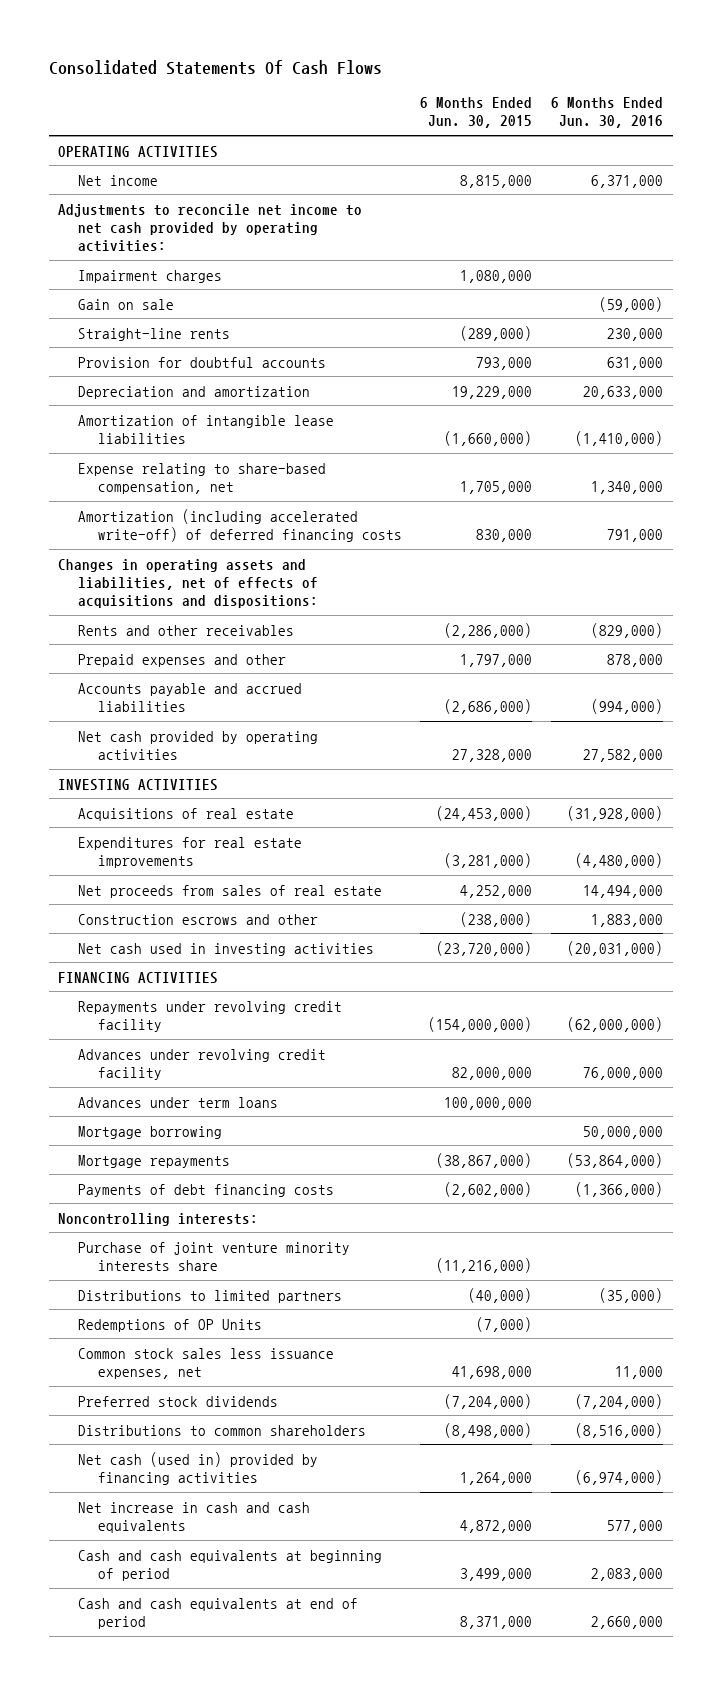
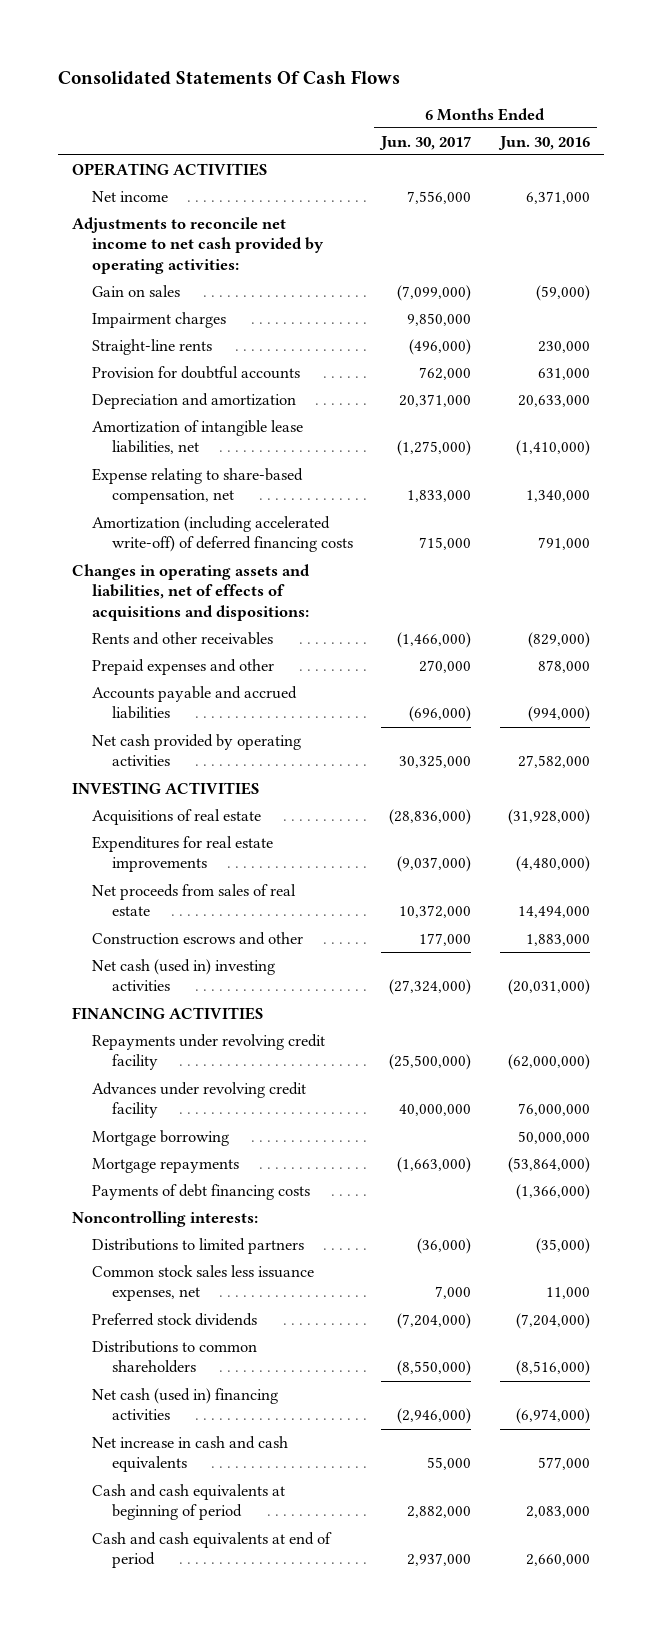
[420,97,533,129] 6 Months Ended Jun. 30, 2015 -> none
none -> [379,135,472,150] Jun. 30, 2017
none -> [91,285,180,298] Gain on sales
[78,298,175,310] Gain on sale -> none
[78,414,335,444] Amortization of intangible lease liabilities -> [91,420,303,455] Amortization of intangible lease liabilities, net
[78,942,375,956] Net cash used in investing activities -> [91,959,275,992] Net cash (used in) investing activities
[78,1096,279,1108] Advances under term loans -> none
[78,1241,351,1271] Purchase of joint venture minority interests share -> none
[78,1318,263,1332] Redemptions of OP Units -> none
[78,1451,319,1485] Net cash (used in) provided by financing activities -> [91,1388,278,1421] Net cash (used in) financing activities

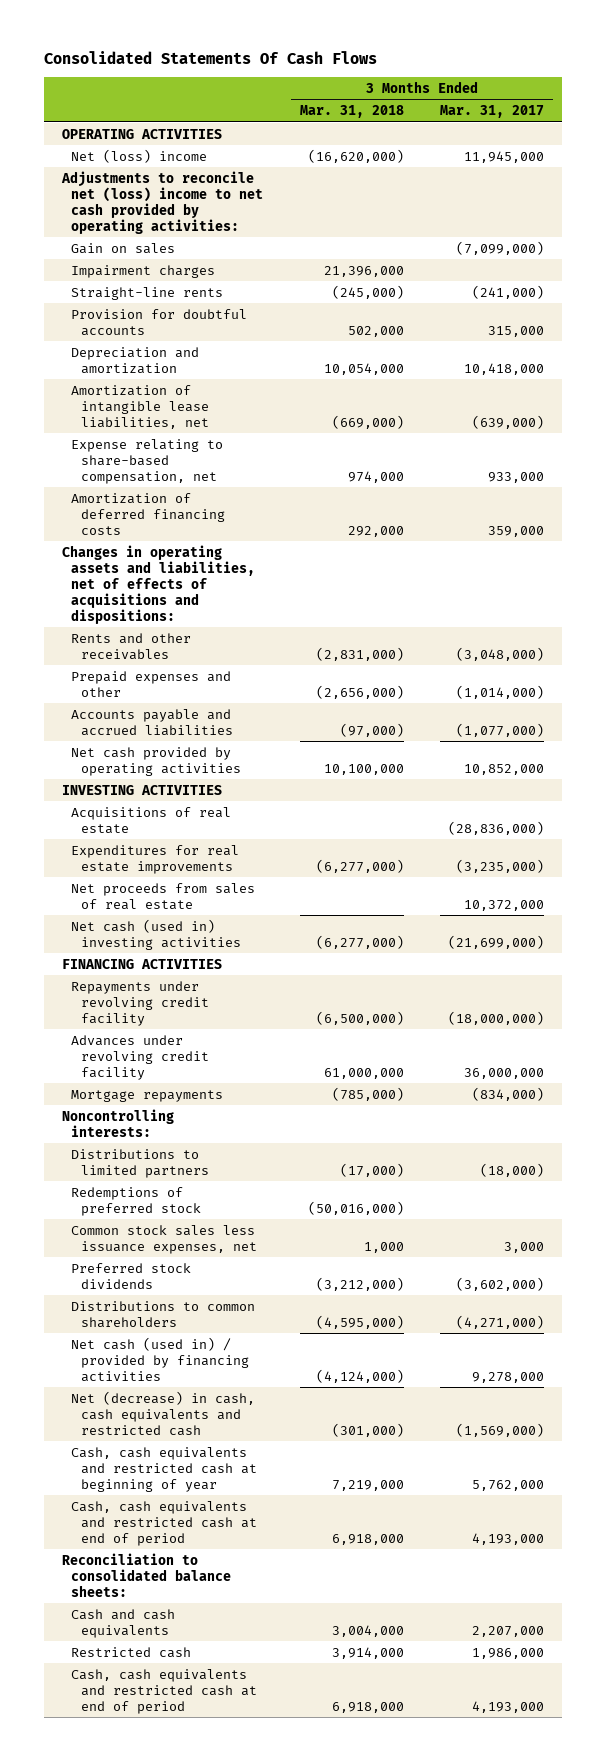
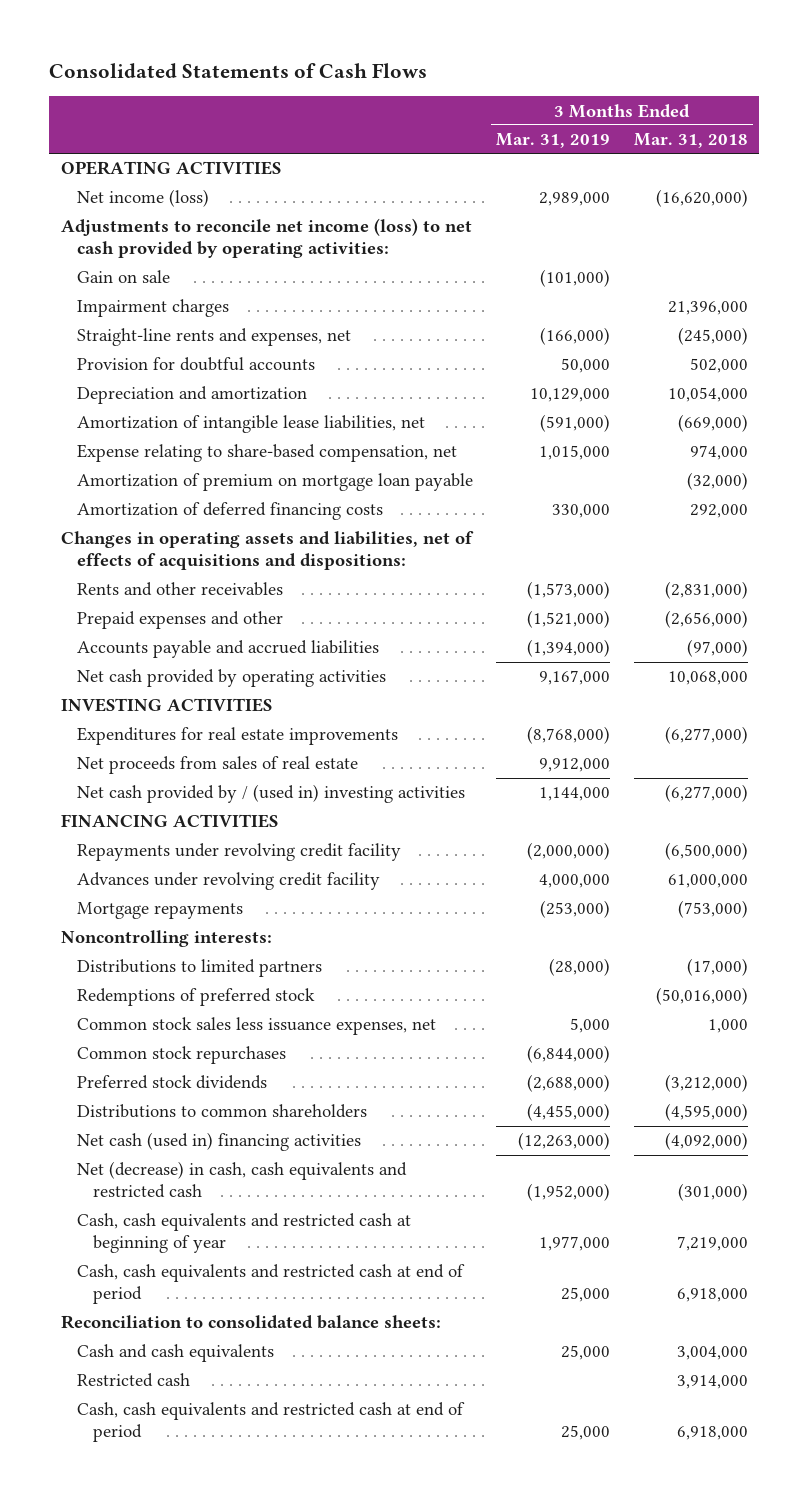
[43,51,377,65] Consolidated Statements Of Cash Flows -> [49,62,428,78] Consolidated Statements of Cash Flows
[440,105,545,119] Mar. 31, 2017 -> none
none -> [496,133,611,149] Mar. 31, 2019
[71,148,208,163] Net (loss) income -> [77,189,210,208] Net income (loss)
[61,170,264,234] Adjustments to reconcile net (loss) income to net cash provided by operating activities: -> [61,218,473,259] Adjustments to reconcile net income (loss) to net cash provided by operating activities:
[71,242,176,254] Gain on sales -> [77,270,171,284] Gain on sale
[71,286,224,300] Straight-line rents -> [77,328,352,347] Straight-line rents and expenses, net
none -> [77,473,474,492] Amortization of premium on mortgage loan payable
[323,763,404,775] 10,100,000 -> [667,671,748,686] 10,068,000
[71,806,232,834] Acquisitions of real estate -> none
[71,918,241,950] Net cash (used in) investing activities -> [77,784,466,804] Net cash provided by / (used in) investing activities
[331,1086,404,1101] (785,000) -> [677,900,748,919] (753,000)
none -> [77,1046,287,1065] Common stock repurchases
[71,1336,249,1382] Net cash (used in) / provided by financing activities -> [77,1132,362,1152] Net cash (used in) financing activities
[315,1368,404,1383] (4,124,000) -> [664,1132,748,1151] (4,092,000)

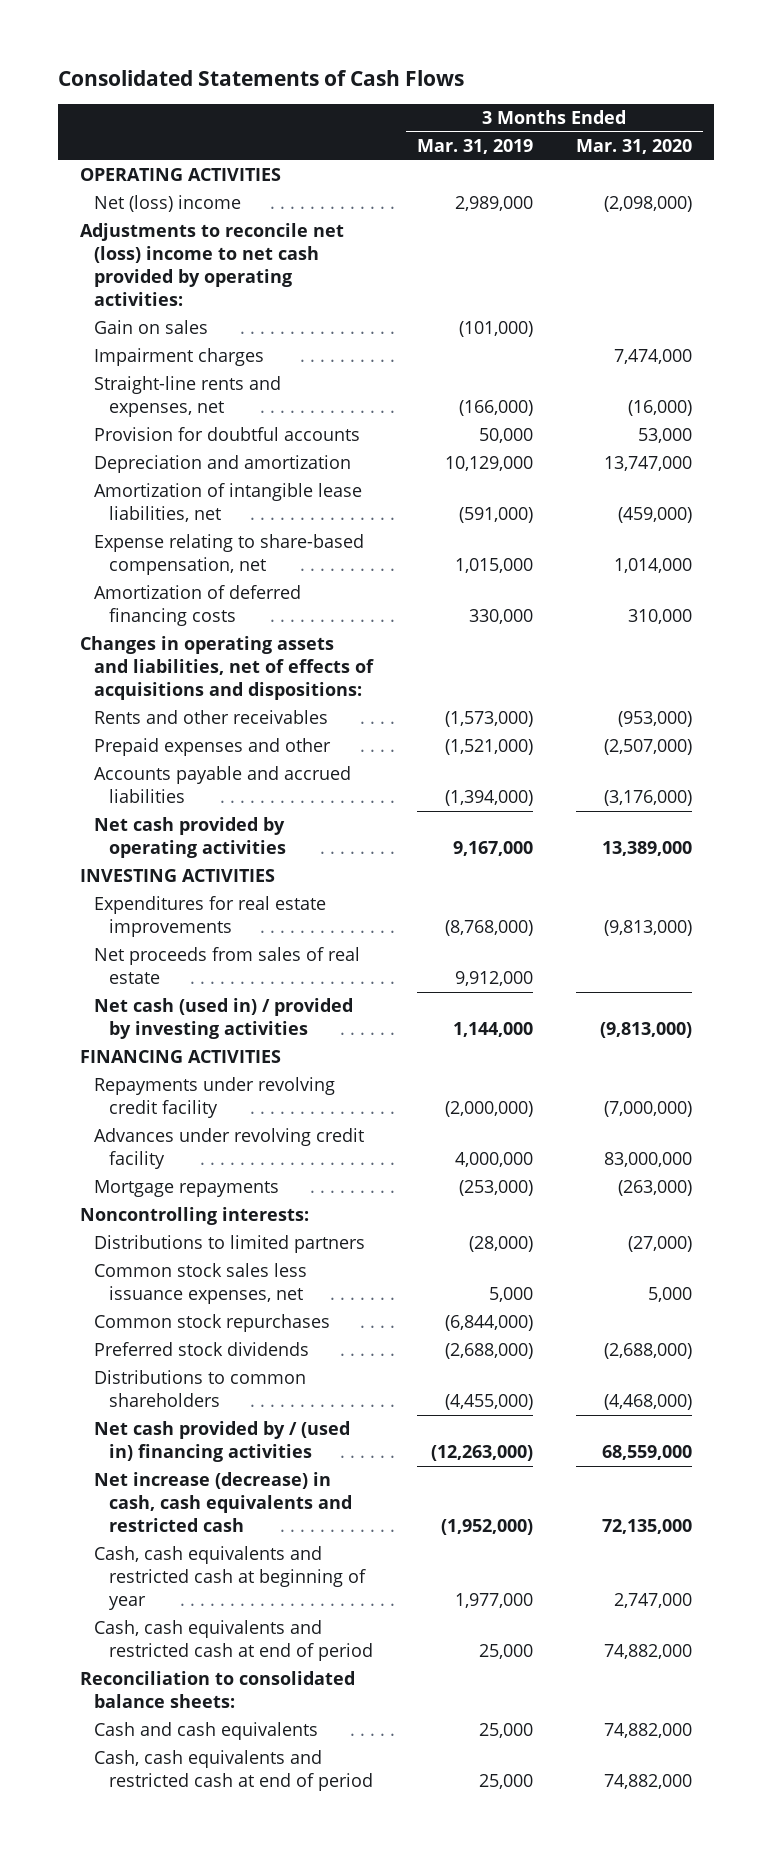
[633,133,748,149] Mar. 31, 2018 -> none
none -> [576,138,693,154] Mar. 31, 2020
[77,189,210,208] Net income (loss) -> [94,195,242,213] Net (loss) income
[61,218,473,259] Adjustments to reconcile net income (loss) to net cash provided by operating activities: -> [79,223,344,307] Adjustments to reconcile net (loss) income to net cash provided by operating activities:
[77,270,171,284] Gain on sale -> [94,320,209,335] Gain on sales
[77,473,474,492] Amortization of premium on mortgage loan payable -> none
[77,784,466,804] Net cash provided by / (used in) investing activities -> [94,998,354,1040] Net cash (used in) / provided by investing activities
[77,988,316,1007] Redemptions of preferred stock -> none
[77,1132,362,1152] Net cash (used in) financing activities -> [94,1421,351,1463] Net cash provided by / (used in) financing activities
[77,1161,408,1199] Net (decrease) in cash, cash equivalents and restricted cash -> [94,1472,353,1533] Net increase (decrease) in cash, cash equivalents and restricted cash
[77,1373,191,1388] Restricted cash -> none

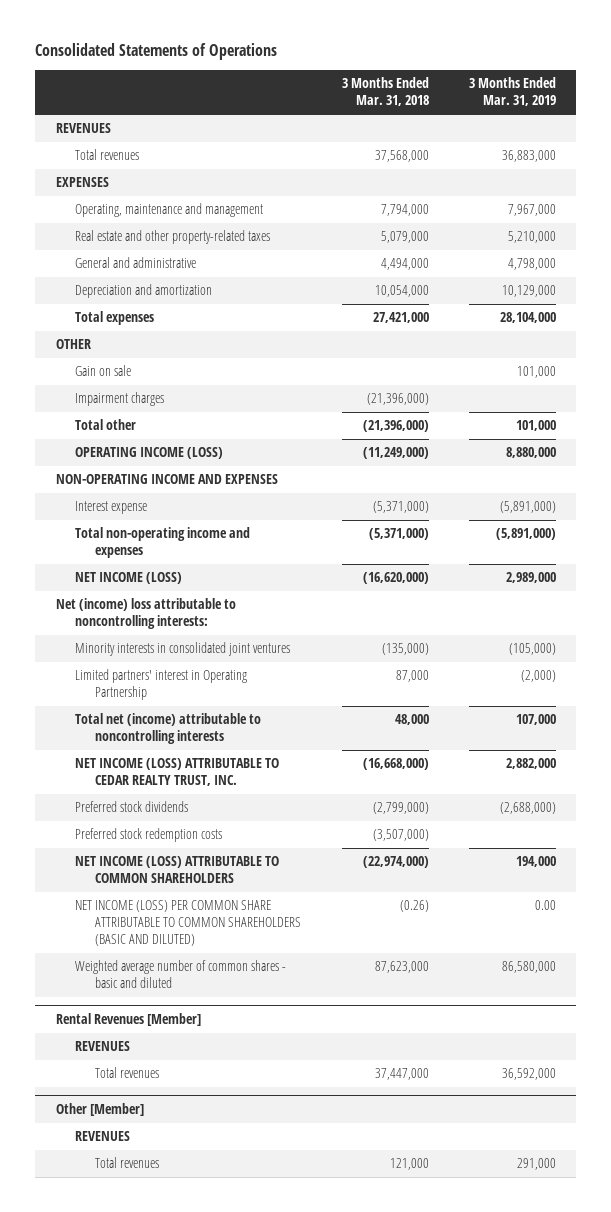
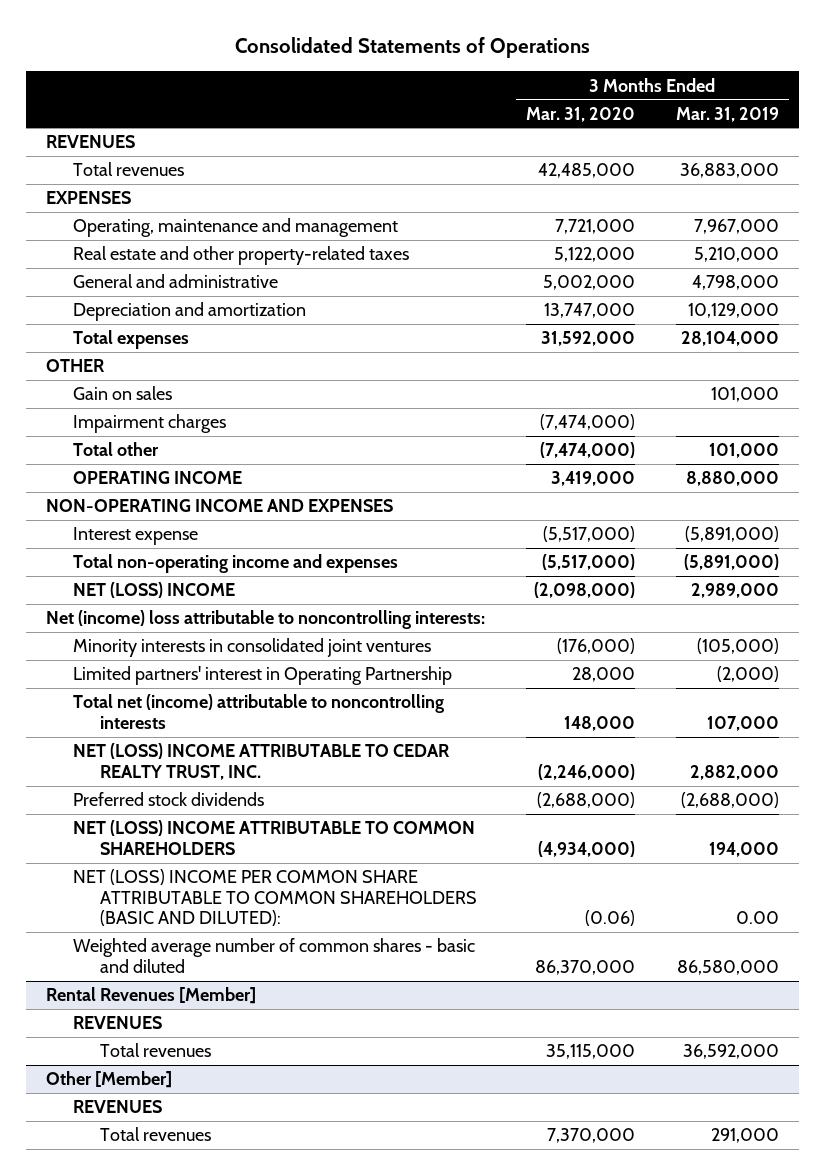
[341,77,429,107] 3 Months Ended Mar. 31, 2018 -> none
none -> [526,106,636,122] Mar. 31, 2020
[75,365,132,377] Gain on sale -> [73,386,173,401] Gain on sales
[75,447,224,460] OPERATING INCOME (LOSS) -> [73,471,243,485] OPERATING INCOME
[75,572,183,585] NET INCOME (LOSS) -> [73,582,236,599] NET (LOSS) INCOME
[75,758,280,787] NET INCOME (LOSS) ATTRIBUTABLE TO CEDAR REALTY TRUST, INC. -> [73,743,451,780] NET (LOSS) INCOME ATTRIBUTABLE TO CEDAR REALTY TRUST, INC.
[75,828,223,843] Preferred stock redemption costs -> none
[75,856,280,884] NET INCOME (LOSS) ATTRIBUTABLE TO COMMON SHAREHOLDERS -> [73,820,476,855] NET (LOSS) INCOME ATTRIBUTABLE TO COMMON SHAREHOLDERS
[75,900,302,947] NET INCOME (LOSS) PER COMMON SHARE ATTRIBUTABLE TO COMMON SHAREHOLDERS (BASIC AND DILUTED) -> [73,869,477,927] NET (LOSS) INCOME PER COMMON SHARE ATTRIBUTABLE TO COMMON SHAREHOLDERS (BASIC AND DILUTED):

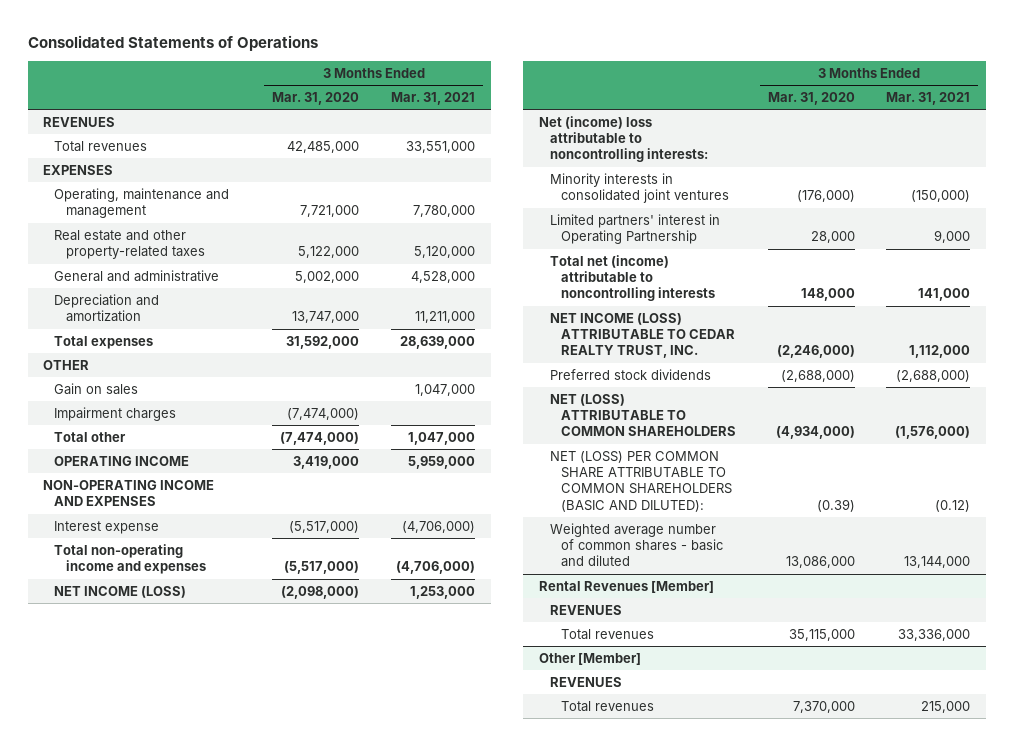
[675,106,779,122] Mar. 31, 2019 -> none
none -> [390,92,475,106] Mar. 31, 2021
[73,582,236,599] NET (LOSS) INCOME -> [54,585,187,598] NET INCOME (LOSS)
[73,743,451,780] NET (LOSS) INCOME ATTRIBUTABLE TO CEDAR REALTY TRUST, INC. -> [550,312,736,359] NET INCOME (LOSS) ATTRIBUTABLE TO CEDAR REALTY TRUST, INC.
[73,820,476,855] NET (LOSS) INCOME ATTRIBUTABLE TO COMMON SHAREHOLDERS -> [550,393,737,437] NET (LOSS) ATTRIBUTABLE TO COMMON SHAREHOLDERS
[73,869,477,927] NET (LOSS) INCOME PER COMMON SHARE ATTRIBUTABLE TO COMMON SHAREHOLDERS (BASIC AND DILUTED): -> [550,450,733,512] NET (LOSS) PER COMMON SHARE ATTRIBUTABLE TO COMMON SHAREHOLDERS (BASIC AND DILUTED):
[585,910,636,927] (0.06) -> [816,498,855,512] (0.39)
[535,959,636,975] 86,370,000 -> [785,556,855,569] 13,086,000

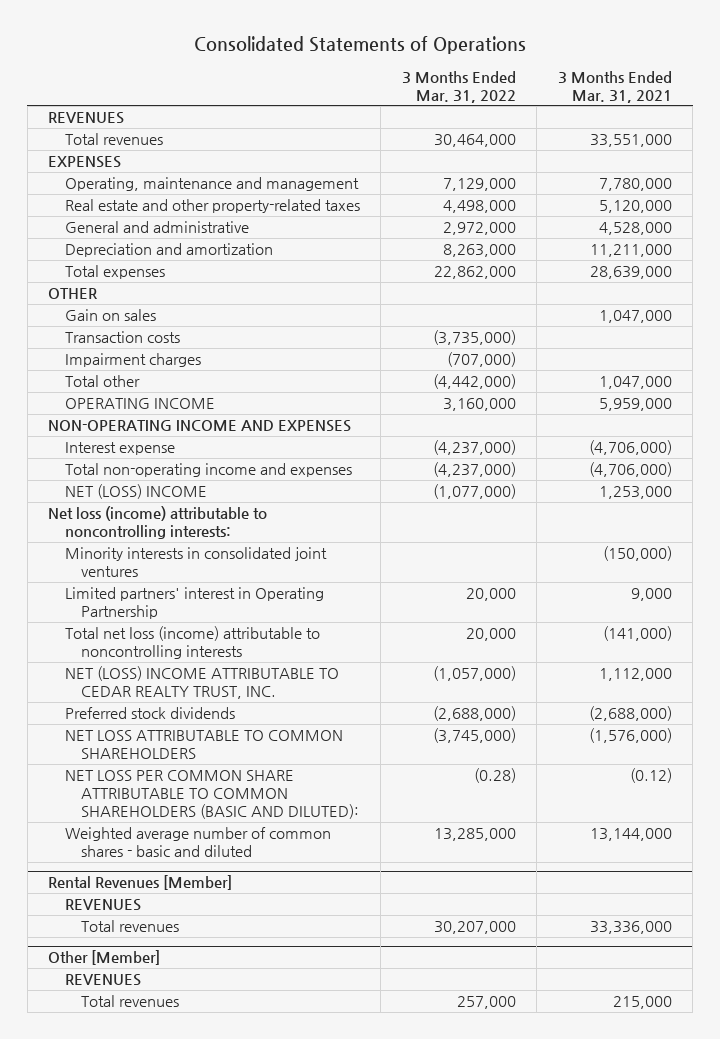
[272,92,360,106] Mar. 31, 2020 -> none
none -> [401,70,516,103] 3 Months Ended Mar. 31, 2022
none -> [64,331,180,344] Transaction costs
[54,585,187,598] NET INCOME (LOSS) -> [64,484,207,500] NET (LOSS) INCOME
[539,115,709,163] Net (income) loss attributable to noncontrolling interests: -> [48,506,268,540] Net loss (income) attributable to noncontrolling interests:
[550,254,716,302] Total net (income) attributable to noncontrolling interests -> [64,626,320,660] Total net loss (income) attributable to noncontrolling interests
[918,288,971,302] 141,000 -> [602,626,672,642] (141,000)
[550,312,736,359] NET INCOME (LOSS) ATTRIBUTABLE TO CEDAR REALTY TRUST, INC. -> [64,666,339,700] NET (LOSS) INCOME ATTRIBUTABLE TO CEDAR REALTY TRUST, INC.
[550,393,737,437] NET (LOSS) ATTRIBUTABLE TO COMMON SHAREHOLDERS -> [64,730,343,760] NET LOSS ATTRIBUTABLE TO COMMON SHAREHOLDERS
[550,450,733,512] NET (LOSS) PER COMMON SHARE ATTRIBUTABLE TO COMMON SHAREHOLDERS (BASIC AND DILUTED): -> [64,770,359,820] NET LOSS PER COMMON SHARE ATTRIBUTABLE TO COMMON SHAREHOLDERS (BASIC AND DILUTED):

